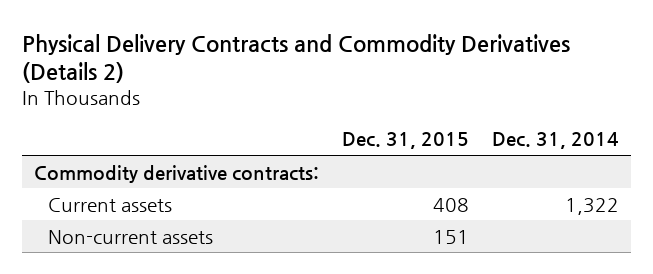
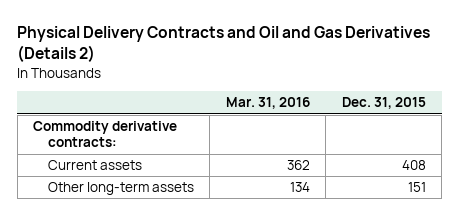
[21,33,570,84] Physical Delivery Contracts and Commodity Derivatives (Details 2) -> [17,26,431,63] Physical Delivery Contracts and Oil and Gas Derivatives (Details 2)
[492,132,620,150] Dec. 31, 2014 -> none
none -> [225,97,310,110] Mar. 31, 2016
[48,229,214,244] Non-current assets -> [47,182,194,196] Other long-term assets

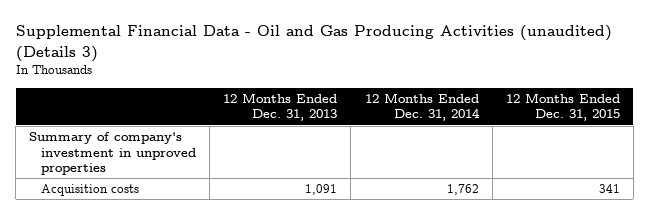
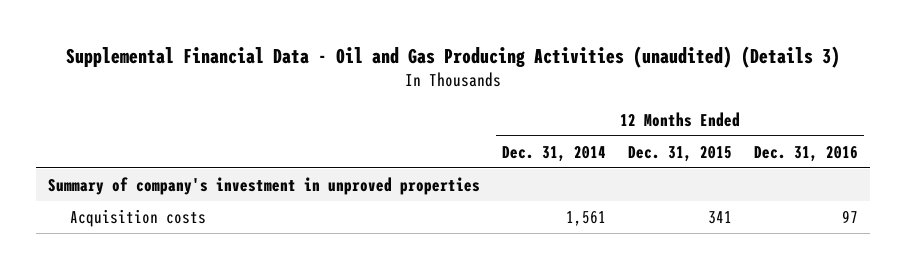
[223,92,338,122] 12 Months Ended Dec. 31, 2013 -> none
none -> [754,145,859,162] Dec. 31, 2016
[446,184,479,196] 1,762 -> [565,211,606,227] 1,561

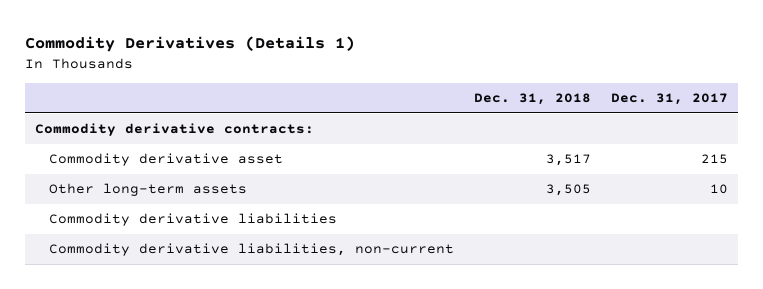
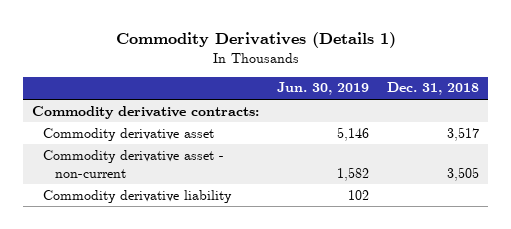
[610,93,728,106] Dec. 31, 2017 -> none
none -> [277,82,370,96] Jun. 30, 2019
[49,243,455,257] Commodity derivative liabilities, non-current -> none
[49,183,248,197] Other long-term assets -> [43,149,225,178] Commodity derivative asset - non-current
[49,213,338,227] Commodity derivative liabilities -> [43,189,233,203] Commodity derivative liability

